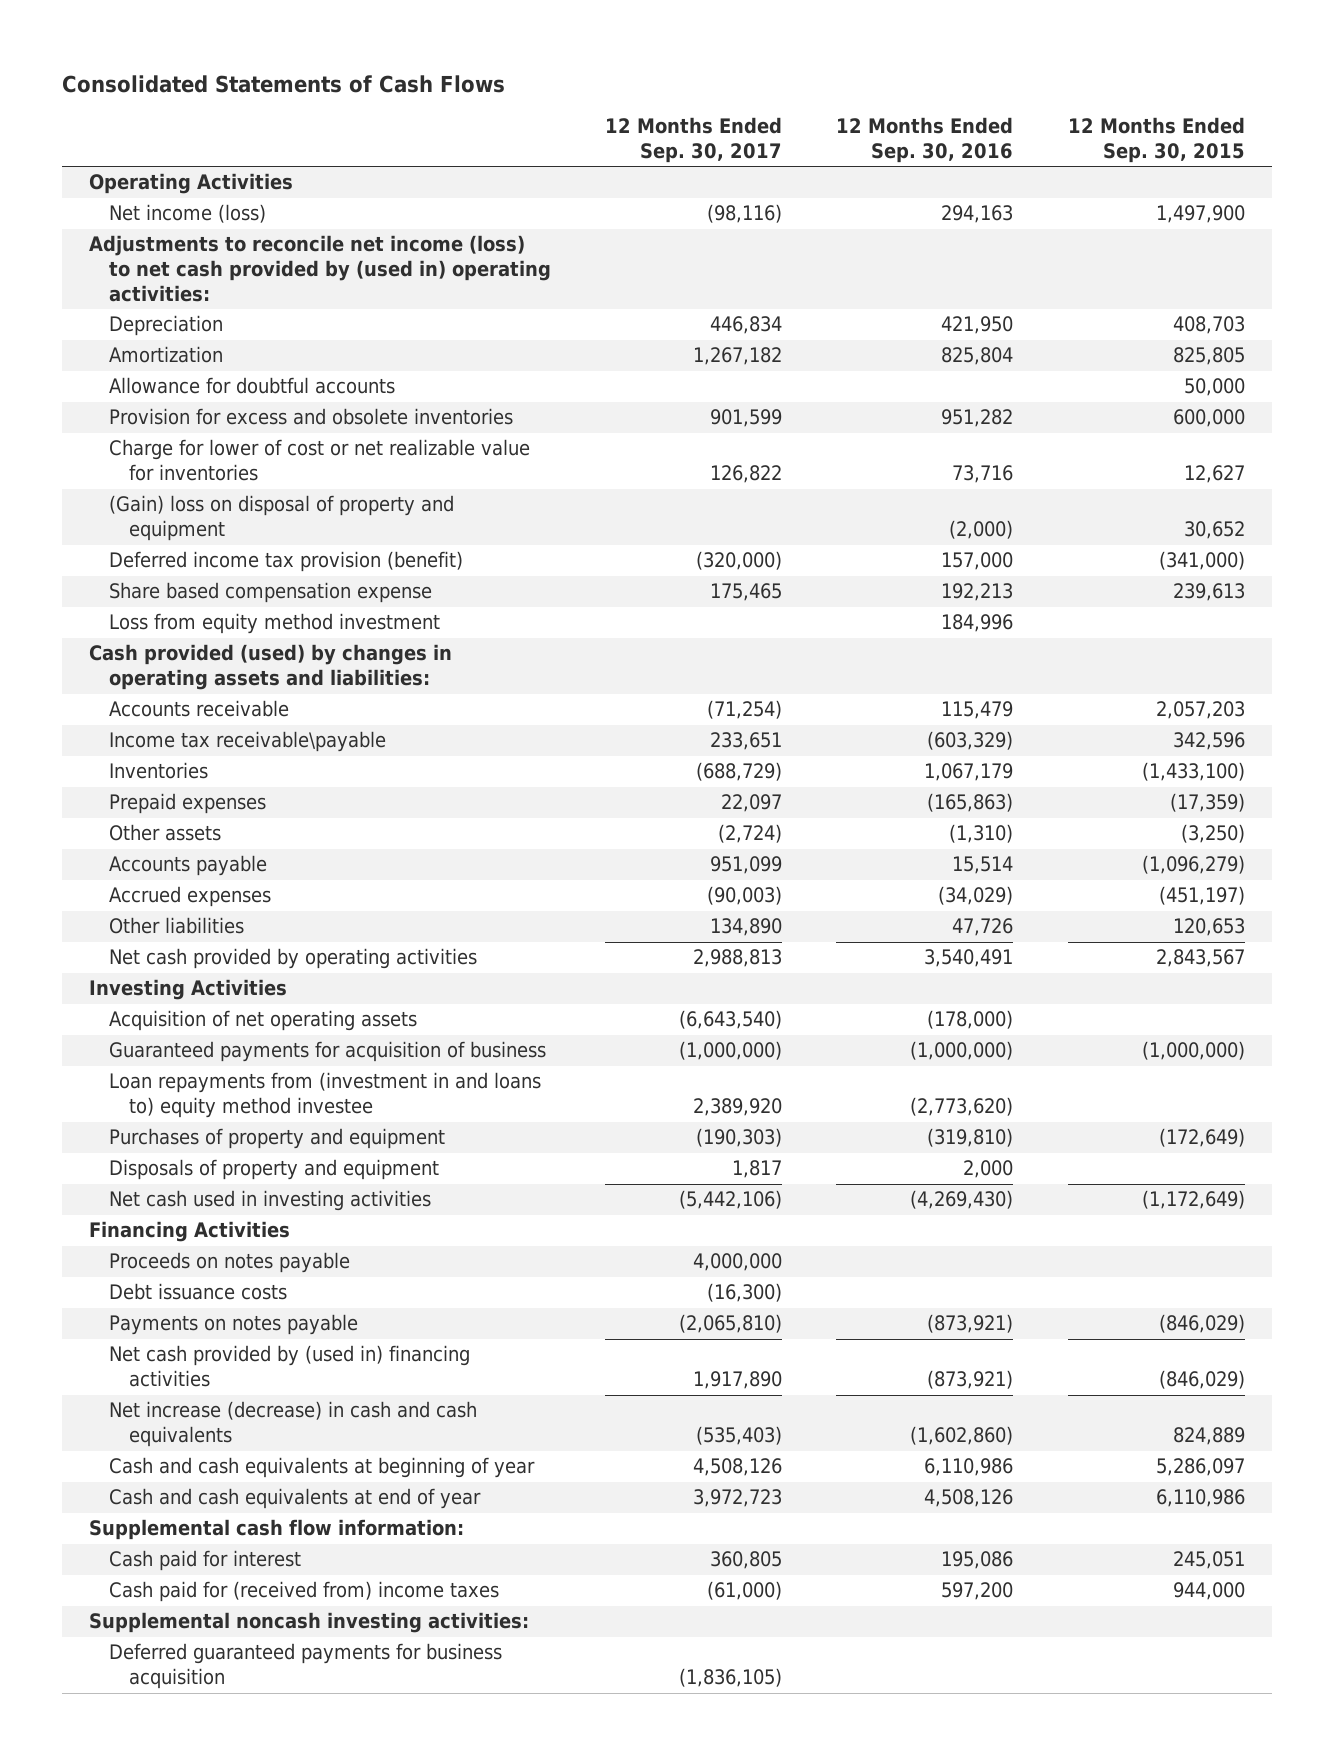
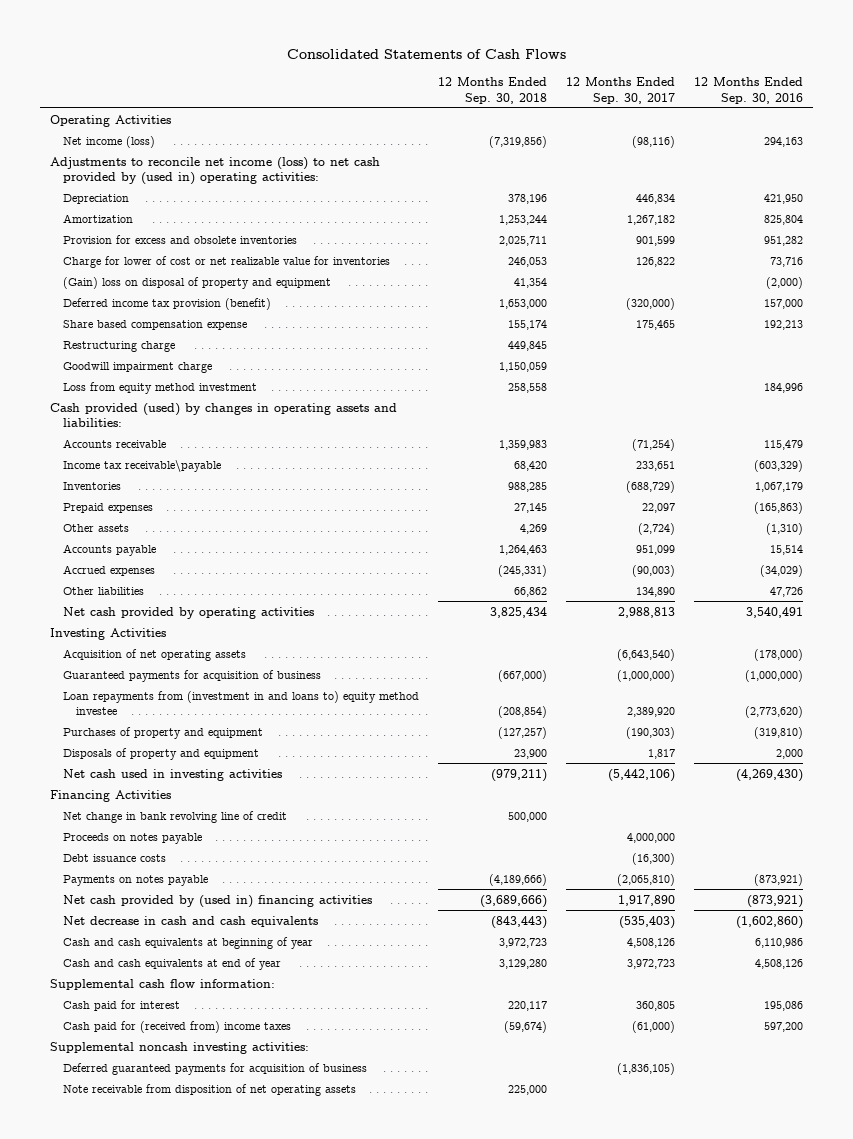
[1067,117,1245,164] 12 Months Ended Sep. 30, 2015 -> none
none -> [437,76,547,104] 12 Months Ended Sep. 30, 2018
[109,377,396,395] Allowance for doubtful accounts -> none
none -> [62,340,175,352] Restructuring charge
none -> [62,361,212,373] Goodwill impairment charge
none -> [62,810,287,823] Net change in bank revolving line of credit
[109,1401,478,1448] Net increase (decrease) in cash and cash equivalents -> [62,915,318,927] Net decrease in cash and cash equivalents
[109,1643,503,1690] Deferred guaranteed payments for business acquisition -> [62,1062,367,1075] Deferred guaranteed payments for acquisition of business
none -> [62,1083,356,1096] Note receivable from disposition of net operating assets

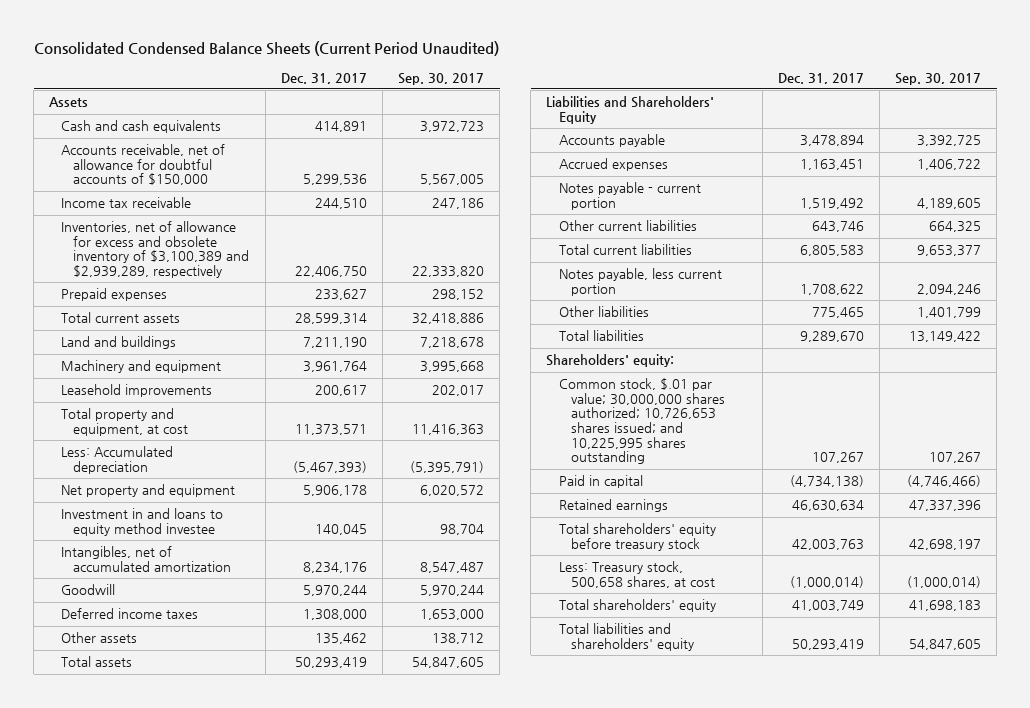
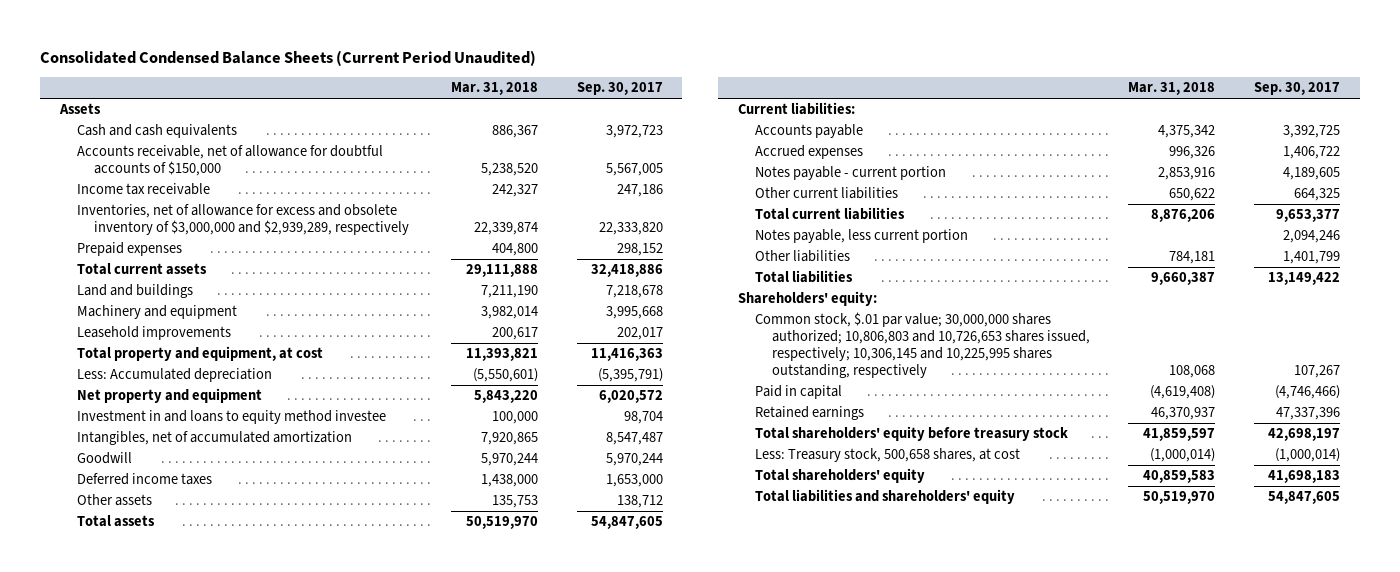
[280,72,367,84] Dec. 31, 2017 -> none
none -> [450,82,538,96] Mar. 31, 2018
[61,221,250,279] Inventories, net of allowance for excess and obsolete inventory of $3,100,389 and $2,939,289, respectively -> [76,204,409,236] Inventories, net of allowance for excess and obsolete inventory of $3,000,000 and $2,939,289, respectively
[546,96,715,124] Liabilities and Shareholders' Equity -> none
none -> [737,102,855,116] Current liabilities:
[558,378,725,465] Common stock, $.01 par value; 30,000,000 shares authorized; 10,726,653 shares issued; and 10,225,995 shares outstanding -> [754,312,1090,378] Common stock, $.01 par value; 30,000,000 shares authorized; 10,806,803 and 10,726,653 shares issued, respectively; 10,306,145 and 10,225,995 shares outstanding, respectively

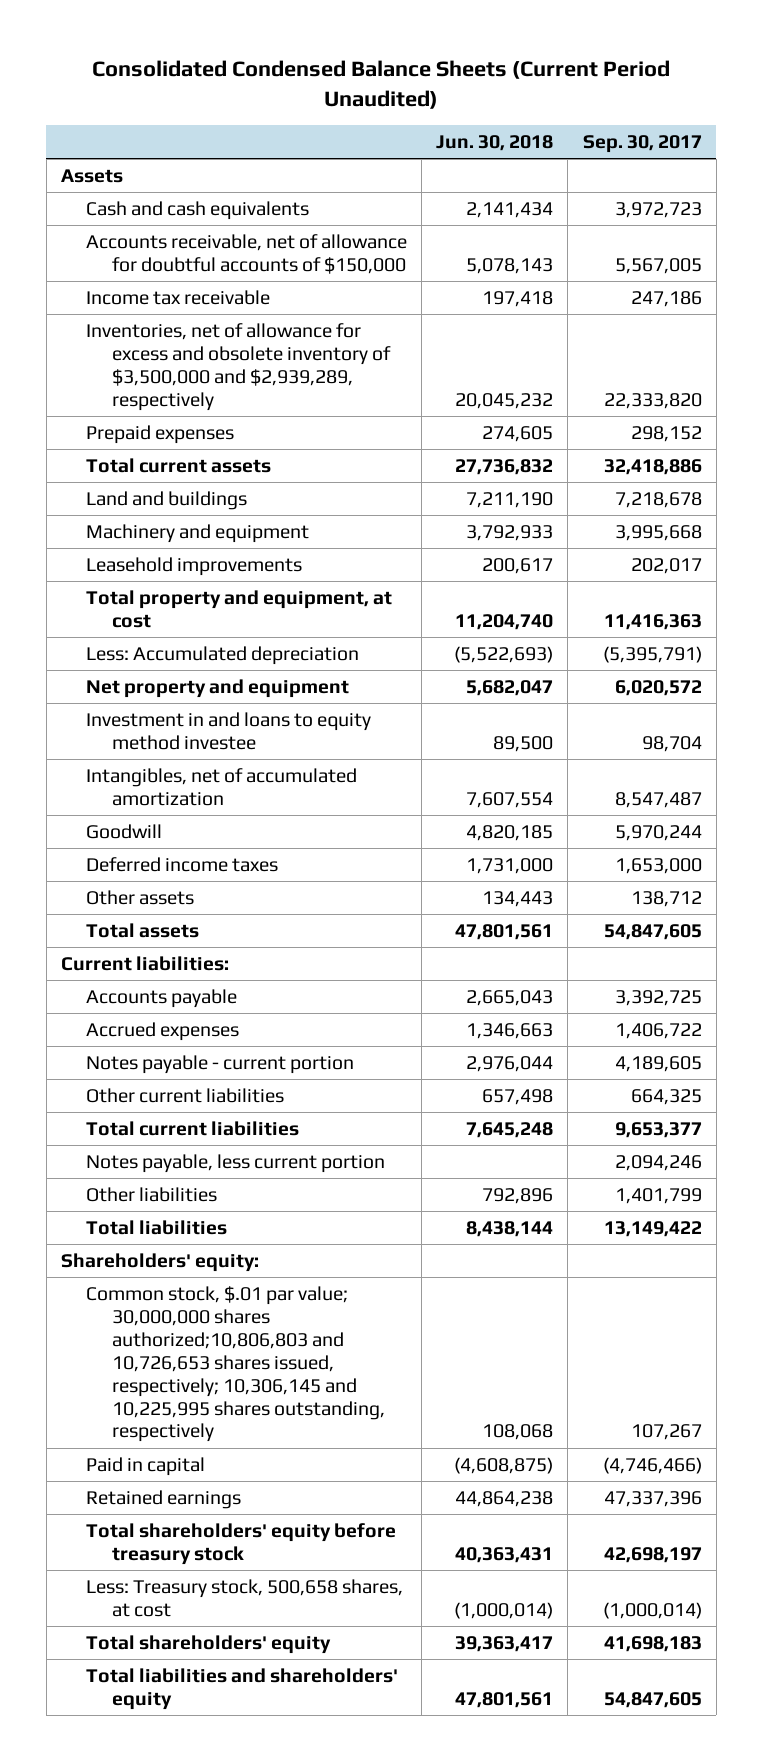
[450,82,538,96] Mar. 31, 2018 -> none
none -> [436,134,554,151] Jun. 30, 2018
[76,204,409,236] Inventories, net of allowance for excess and obsolete inventory of $3,000,000 and $2,939,289, respectively -> [86,322,391,411] Inventories, net of allowance for excess and obsolete inventory of $3,500,000 and $2,939,289, respectively
[754,312,1090,378] Common stock, $.01 par value; 30,000,000 shares authorized; 10,806,803 and 10,726,653 shares issued, respectively; 10,306,145 and 10,225,995 shares outstanding, respectively -> [86,1285,385,1443] Common stock, $.01 par value; 30,000,000 shares authorized;10,806,803 and 10,726,653 shares issued, respectively; 10,306,145 and 10,225,995 shares outstanding, respectively

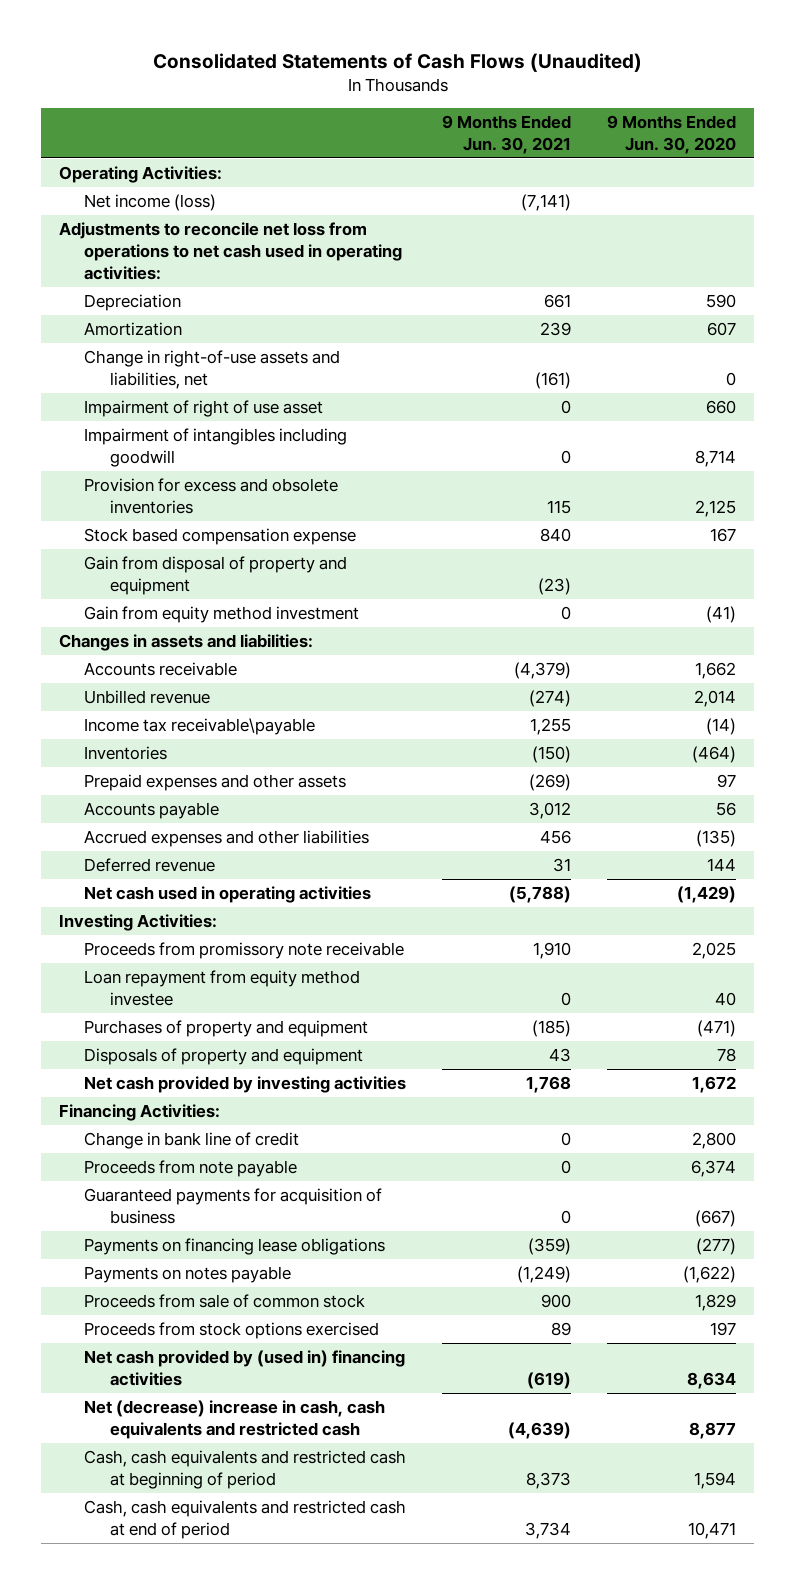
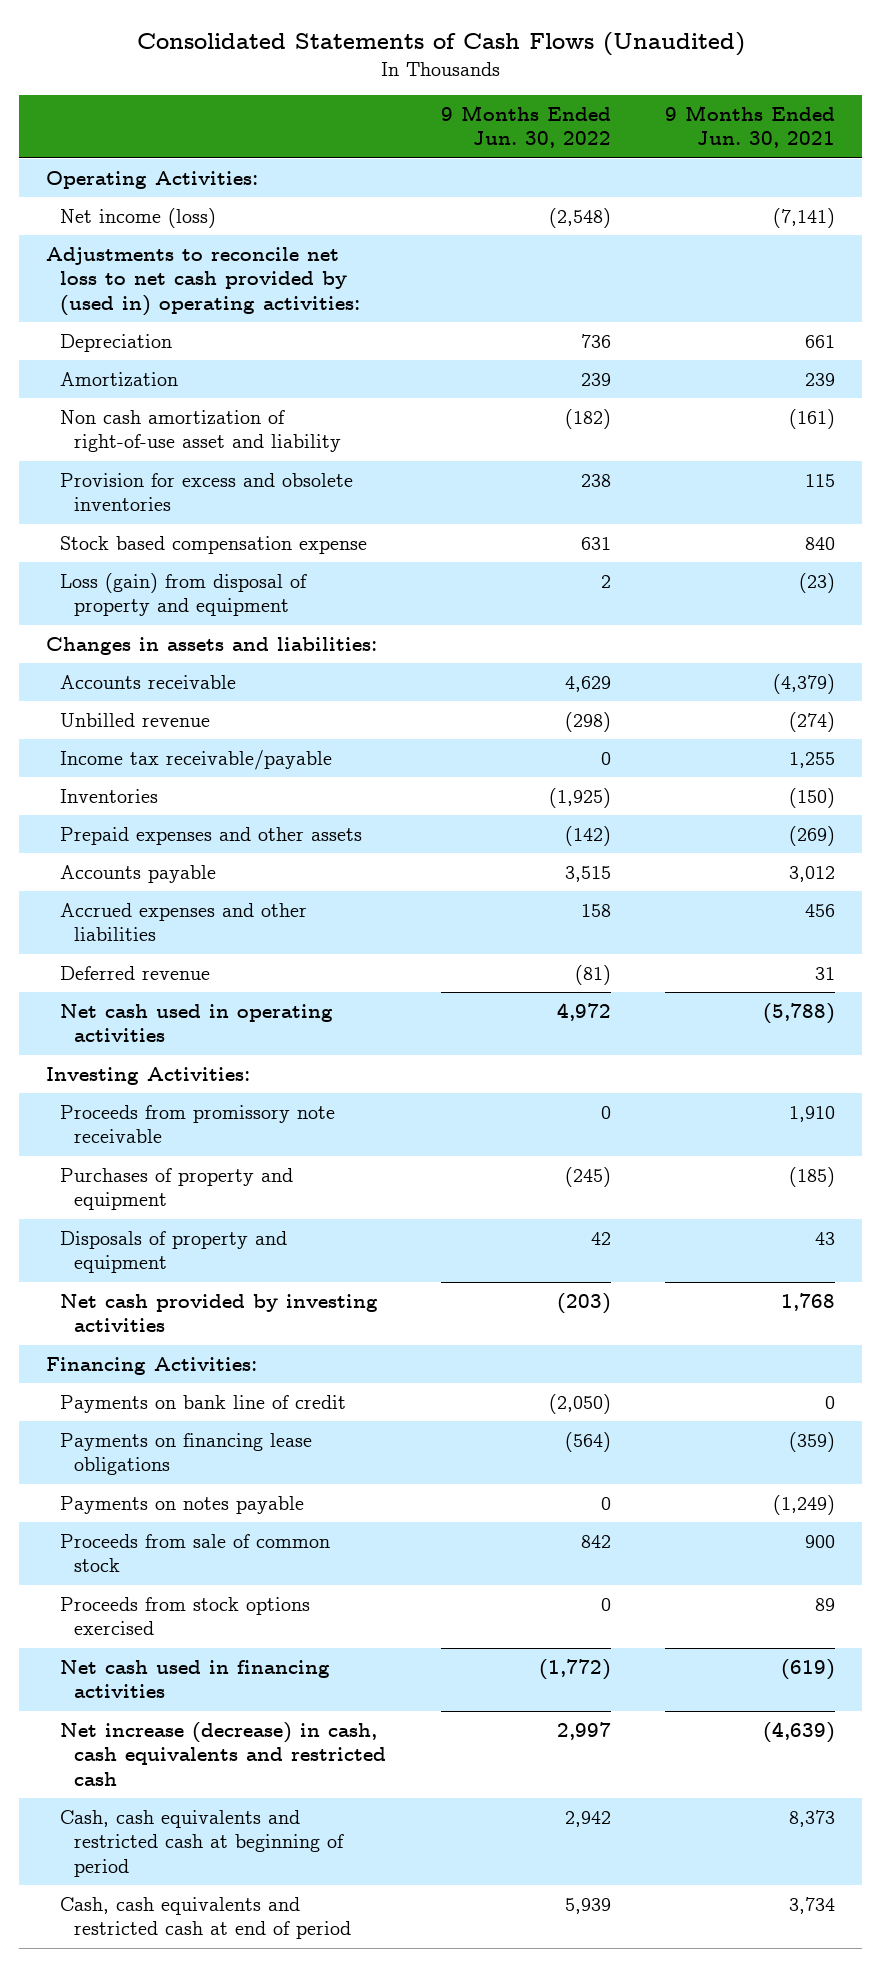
[607,114,737,154] 9 Months Ended Jun. 30, 2020 -> none
none -> [440,104,611,149] 9 Months Ended Jun. 30, 2022
[59,221,403,281] Adjustments to reconcile net loss from operations to net cash used in operating activities: -> [46,246,361,316] Adjustments to reconcile net loss to net cash provided by (used in) operating activities:
[84,399,324,417] Impairment of right of use asset -> none
[84,427,348,467] Impairment of intangibles including goodwill -> none
[84,349,341,389] Change in right-of-use assets and liabilities, net -> [60,409,342,453] Non cash amortization of right-of-use asset and liability
[84,605,360,623] Gain from equity method investment -> none
[84,555,348,595] Gain from disposal of property and equipment -> [60,572,308,617] Loss (gain) from disposal of property and equipment
[84,717,316,735] Income tax receivable\payable -> [60,749,333,770] Income tax receivable/payable
[84,969,361,1006] Loan repayment from equity method investee -> none
[84,1159,298,1177] Proceeds from note payable -> none
[84,1187,383,1224] Guaranteed payments for acquisition of business -> none
[84,1131,300,1149] Change in bank line of credit -> [60,1394,347,1413] Payments on bank line of credit
[84,1349,406,1386] Net cash provided by (used in) financing activities -> [60,1659,331,1699] Net cash used in financing activities
[84,1399,386,1439] Net (decrease) increase in cash, cash equivalents and restricted cash -> [60,1721,387,1786] Net increase (decrease) in cash, cash equivalents and restricted cash

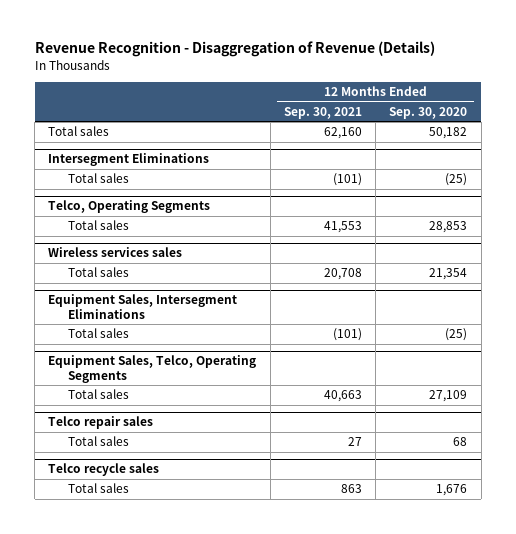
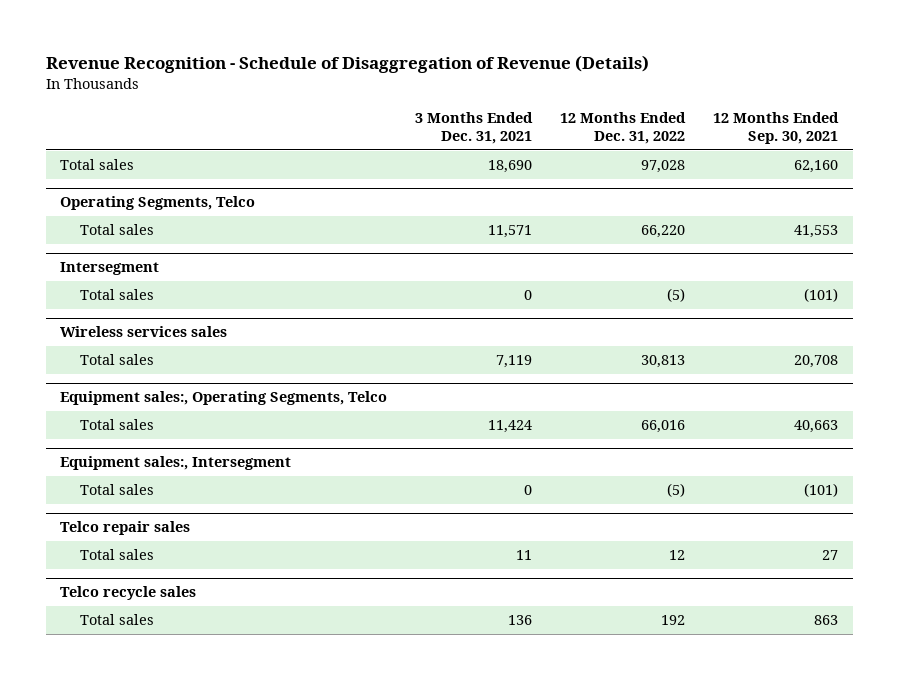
[34,41,435,58] Revenue Recognition - Disaggregation of Revenue (Details) -> [45,54,649,73] Revenue Recognition - Schedule of Disaggregation of Revenue (Details)
[389,106,468,119] Sep. 30, 2020 -> none
none -> [415,111,534,145] 3 Months Ended Dec. 31, 2021
none -> [560,111,687,145] 12 Months Ended Dec. 31, 2022
[48,153,210,167] Intersegment Eliminations -> none
[67,173,129,184] Total sales -> none
[48,200,211,214] Telco, Operating Segments -> [60,196,256,211] Operating Segments, Telco
none -> [60,262,160,276] Intersegment
none -> [79,289,154,301] Total sales
[48,294,238,319] Equipment Sales, Intersegment Eliminations -> none
[67,328,129,339] Total sales -> none
[48,355,257,383] Equipment Sales, Telco, Operating Segments -> [60,391,388,406] Equipment sales:, Operating Segments, Telco
none -> [60,456,292,471] Equipment sales:, Intersegment
none -> [79,484,154,496] Total sales

